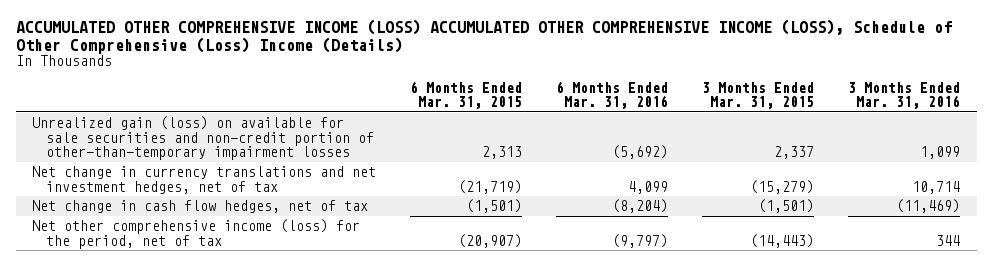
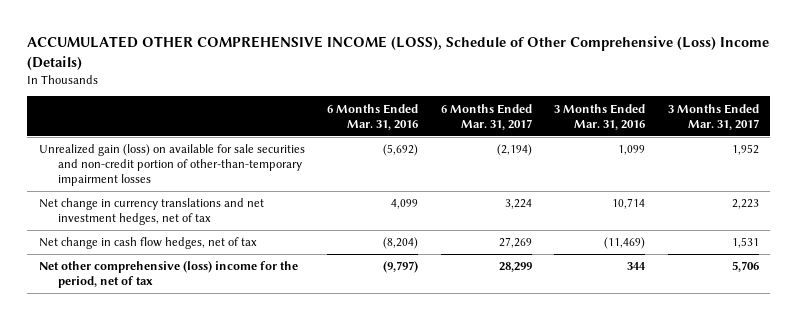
[15,19,952,54] ACCUMULATED OTHER COMPREHENSIVE INCOME (LOSS) ACCUMULATED OTHER COMPREHENSIVE INCOME (LOSS), Schedule of Other Comprehensive (Loss) Income (Details) -> [27,36,770,70] ACCUMULATED OTHER COMPREHENSIVE INCOME (LOSS), Schedule of Other Comprehensive (Loss) Income (Details)
[410,80,523,110] 6 Months Ended Mar. 31, 2015 -> none
[701,81,814,110] 3 Months Ended Mar. 31, 2015 -> none
none -> [440,103,532,130] 6 Months Ended Mar. 31, 2017
none -> [667,103,759,130] 3 Months Ended Mar. 31, 2017
[32,219,361,249] Net other comprehensive income (loss) for the period, net of tax -> [38,261,298,289] Net other comprehensive (loss) income for the period, net of tax

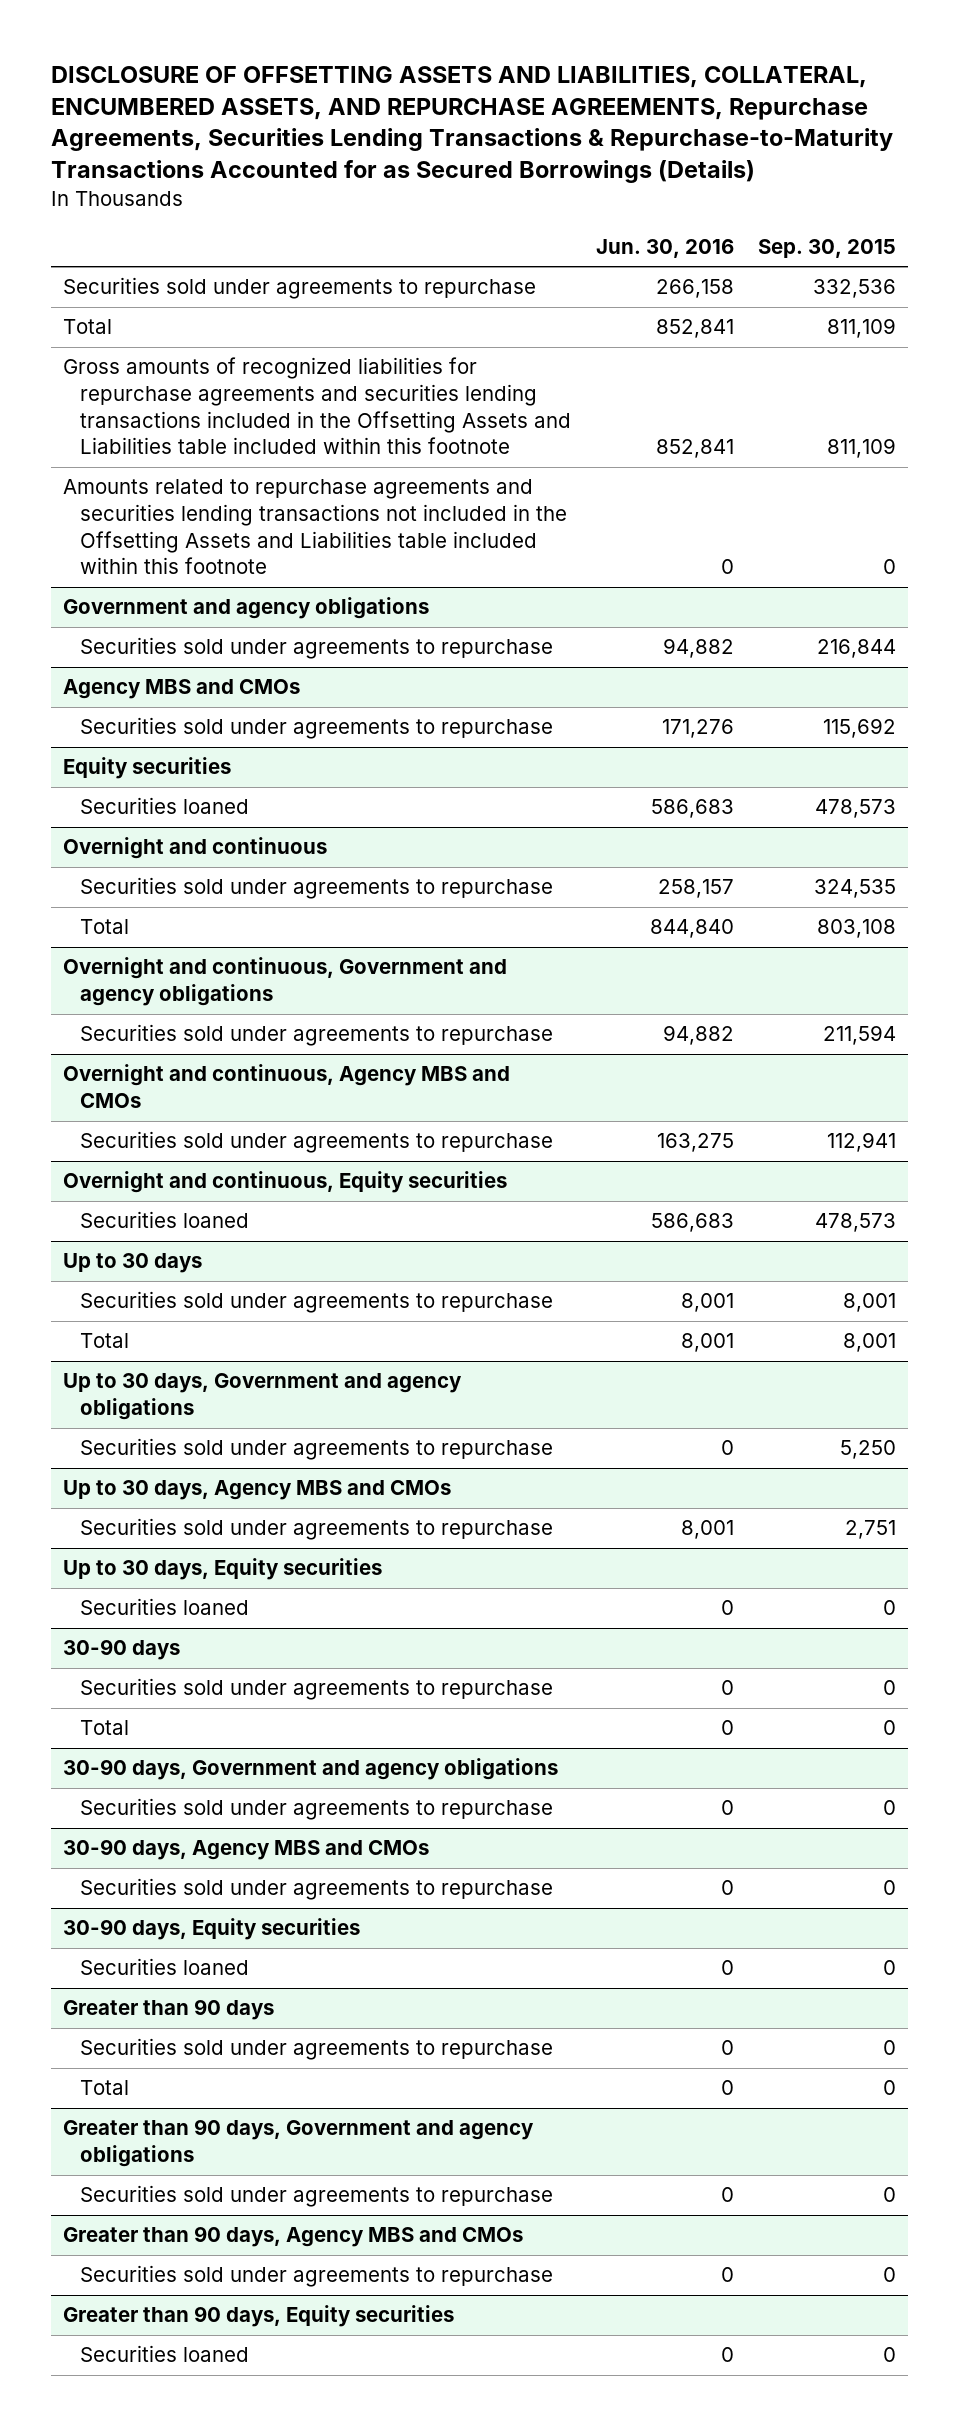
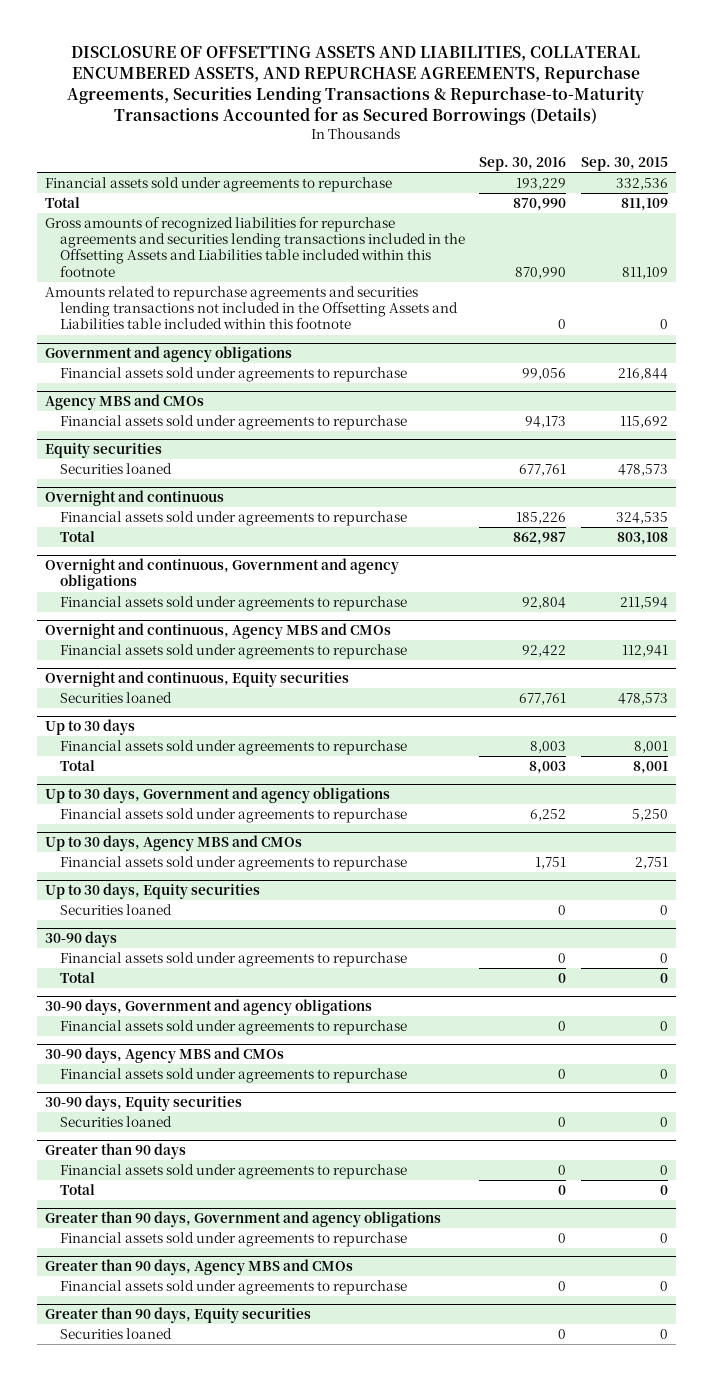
[50,65,893,184] DISCLOSURE OF OFFSETTING ASSETS AND LIABILITIES, COLLATERAL, ENCUMBERED ASSETS, AND REPURCHASE AGREEMENTS, Repurchase Agreements, Securities Lending Transactions & Repurchase-to-Maturity Transactions Accounted for as Secured Borrowings (Details) -> [67,46,645,125] DISCLOSURE OF OFFSETTING ASSETS AND LIABILITIES, COLLATERAL ENCUMBERED ASSETS, AND REPURCHASE AGREEMENTS, Repurchase Agreements, Securities Lending Transactions & Repurchase-to-Maturity Transactions Accounted for as Secured Borrowings (Details)
[595,238,734,258] Jun. 30, 2016 -> none
none -> [479,157,567,172] Sep. 30, 2016
[63,277,537,300] Securities sold under agreements to repurchase -> [44,176,392,192] Financial assets sold under agreements to repurchase
[80,637,554,660] Securities sold under agreements to repurchase -> [59,366,407,382] Financial assets sold under agreements to repurchase
[80,717,554,740] Securities sold under agreements to repurchase -> [59,414,407,430] Financial assets sold under agreements to repurchase
[80,877,554,900] Securities sold under agreements to repurchase -> [59,510,407,526] Financial assets sold under agreements to repurchase
[80,1024,554,1047] Securities sold under agreements to repurchase -> [59,595,407,611] Financial assets sold under agreements to repurchase
[80,1131,554,1154] Securities sold under agreements to repurchase -> [59,643,407,659] Financial assets sold under agreements to repurchase
[80,1291,554,1314] Securities sold under agreements to repurchase -> [59,739,407,755] Financial assets sold under agreements to repurchase
[80,1438,554,1461] Securities sold under agreements to repurchase -> [59,807,407,823] Financial assets sold under agreements to repurchase
[80,1518,554,1541] Securities sold under agreements to repurchase -> [59,855,407,871] Financial assets sold under agreements to repurchase
[80,1678,554,1701] Securities sold under agreements to repurchase -> [59,951,407,967] Financial assets sold under agreements to repurchase
[80,1798,554,1821] Securities sold under agreements to repurchase -> [59,1019,407,1035] Financial assets sold under agreements to repurchase
[80,1878,554,1901] Securities sold under agreements to repurchase -> [59,1067,407,1083] Financial assets sold under agreements to repurchase
[80,2038,554,2061] Securities sold under agreements to repurchase -> [59,1163,407,1179] Financial assets sold under agreements to repurchase
[80,2185,554,2208] Securities sold under agreements to repurchase -> [59,1231,407,1247] Financial assets sold under agreements to repurchase
[80,2265,554,2288] Securities sold under agreements to repurchase -> [59,1279,407,1295] Financial assets sold under agreements to repurchase

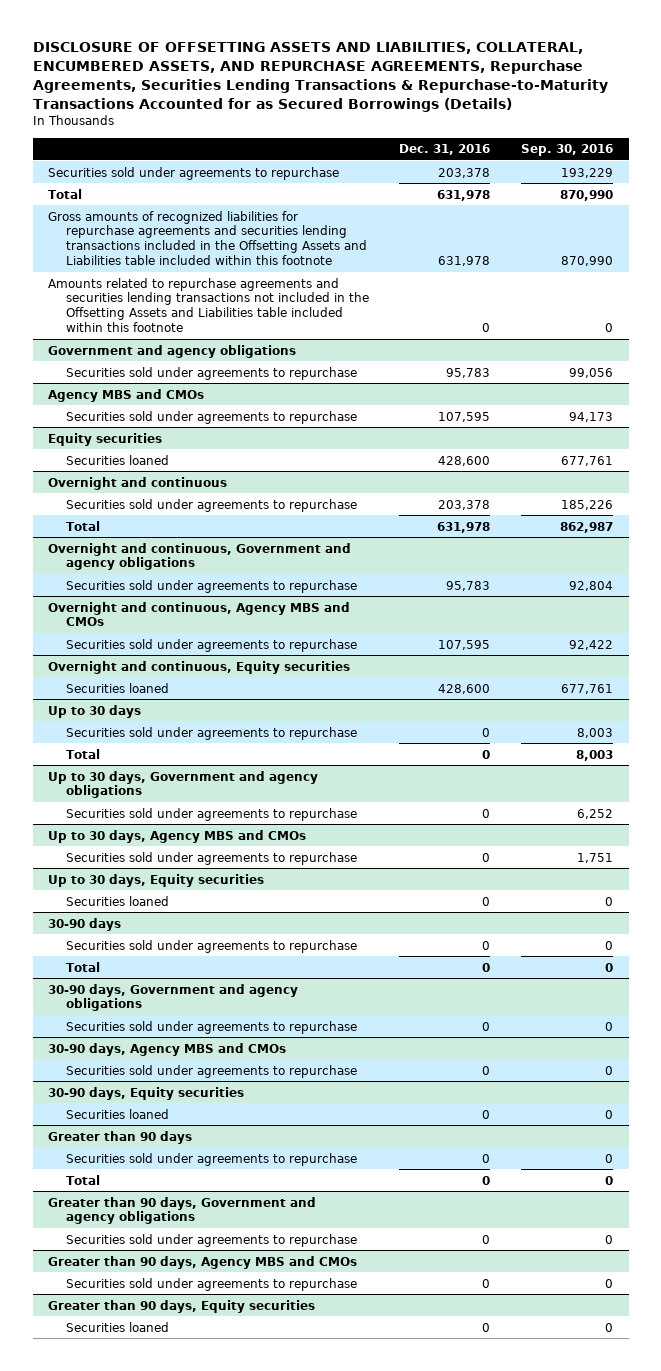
[67,46,645,125] DISCLOSURE OF OFFSETTING ASSETS AND LIABILITIES, COLLATERAL ENCUMBERED ASSETS, AND REPURCHASE AGREEMENTS, Repurchase Agreements, Securities Lending Transactions & Repurchase-to-Maturity Transactions Accounted for as Secured Borrowings (Details) -> [32,41,608,112] DISCLOSURE OF OFFSETTING ASSETS AND LIABILITIES, COLLATERAL, ENCUMBERED ASSETS, AND REPURCHASE AGREEMENTS, Repurchase Agreements, Securities Lending Transactions & Repurchase-to-Maturity Transactions Accounted for as Secured Borrowings (Details)
[581,157,669,172] Sep. 30, 2015 -> none
none -> [399,144,491,156] Dec. 31, 2016
[44,176,392,192] Financial assets sold under agreements to repurchase -> [48,166,340,180] Securities sold under agreements to repurchase
[59,366,407,382] Financial assets sold under agreements to repurchase -> [65,366,357,380] Securities sold under agreements to repurchase
[59,414,407,430] Financial assets sold under agreements to repurchase -> [65,410,357,424] Securities sold under agreements to repurchase
[59,510,407,526] Financial assets sold under agreements to repurchase -> [65,498,357,512] Securities sold under agreements to repurchase
[59,595,407,611] Financial assets sold under agreements to repurchase -> [65,579,357,593] Securities sold under agreements to repurchase
[59,643,407,659] Financial assets sold under agreements to repurchase -> [65,638,357,652] Securities sold under agreements to repurchase
[59,739,407,755] Financial assets sold under agreements to repurchase -> [65,726,357,740] Securities sold under agreements to repurchase
[59,807,407,823] Financial assets sold under agreements to repurchase -> [65,807,357,821] Securities sold under agreements to repurchase
[59,855,407,871] Financial assets sold under agreements to repurchase -> [65,851,357,865] Securities sold under agreements to repurchase
[59,951,407,967] Financial assets sold under agreements to repurchase -> [65,939,357,953] Securities sold under agreements to repurchase
[59,1019,407,1035] Financial assets sold under agreements to repurchase -> [65,1020,357,1034] Securities sold under agreements to repurchase
[59,1067,407,1083] Financial assets sold under agreements to repurchase -> [65,1064,357,1078] Securities sold under agreements to repurchase
[59,1163,407,1179] Financial assets sold under agreements to repurchase -> [65,1152,357,1166] Securities sold under agreements to repurchase
[59,1231,407,1247] Financial assets sold under agreements to repurchase -> [65,1233,357,1247] Securities sold under agreements to repurchase
[59,1279,407,1295] Financial assets sold under agreements to repurchase -> [65,1277,357,1291] Securities sold under agreements to repurchase

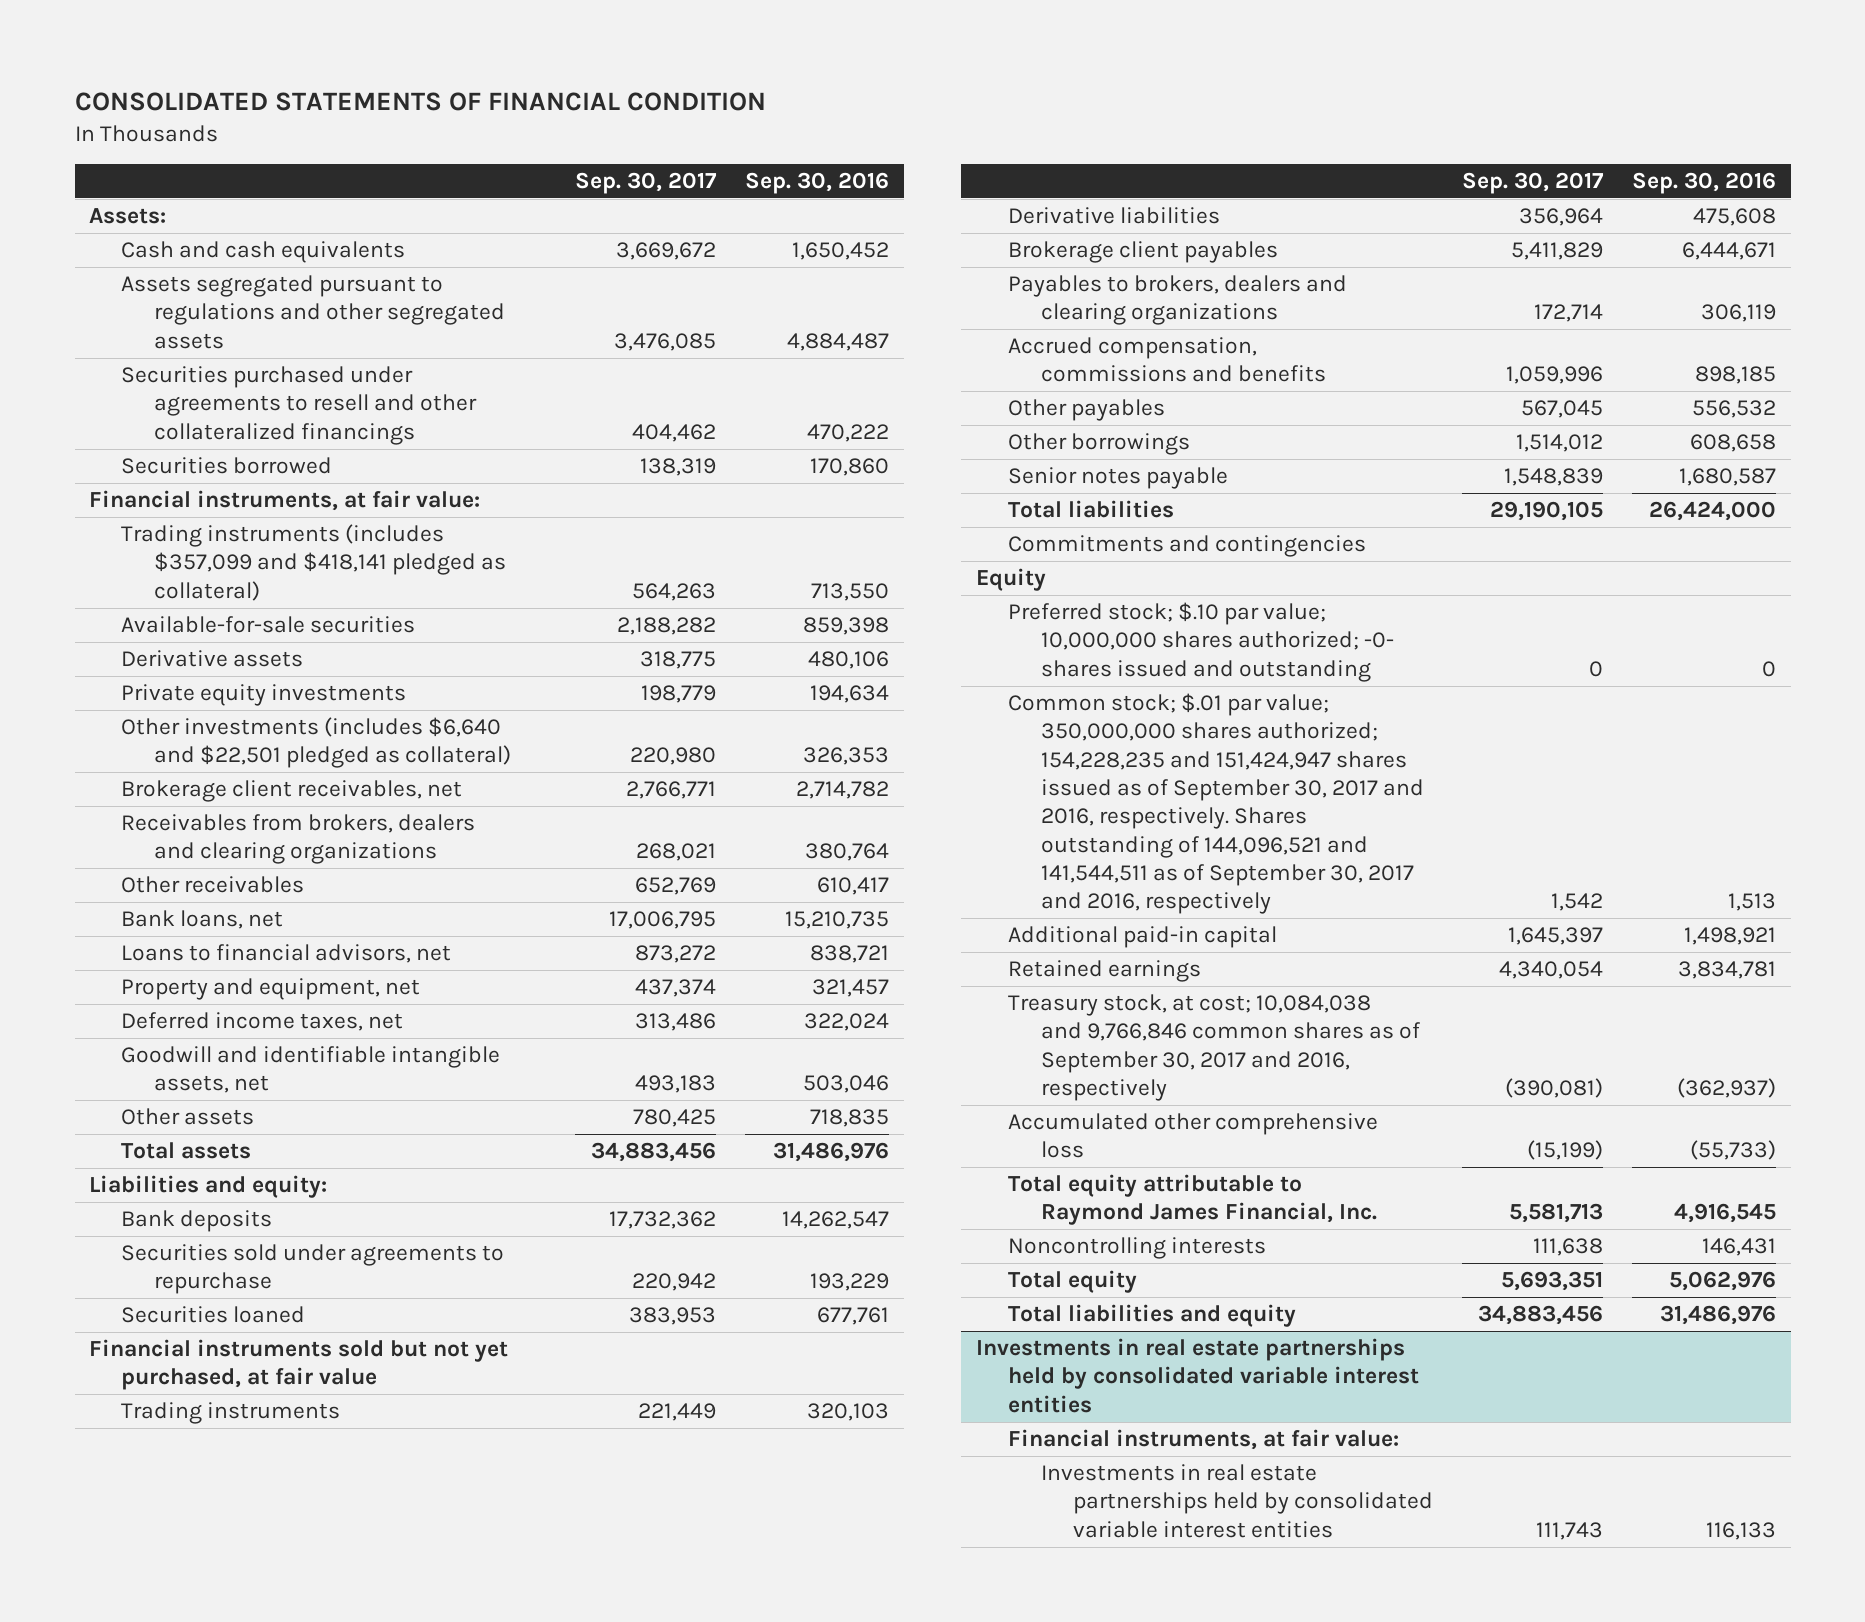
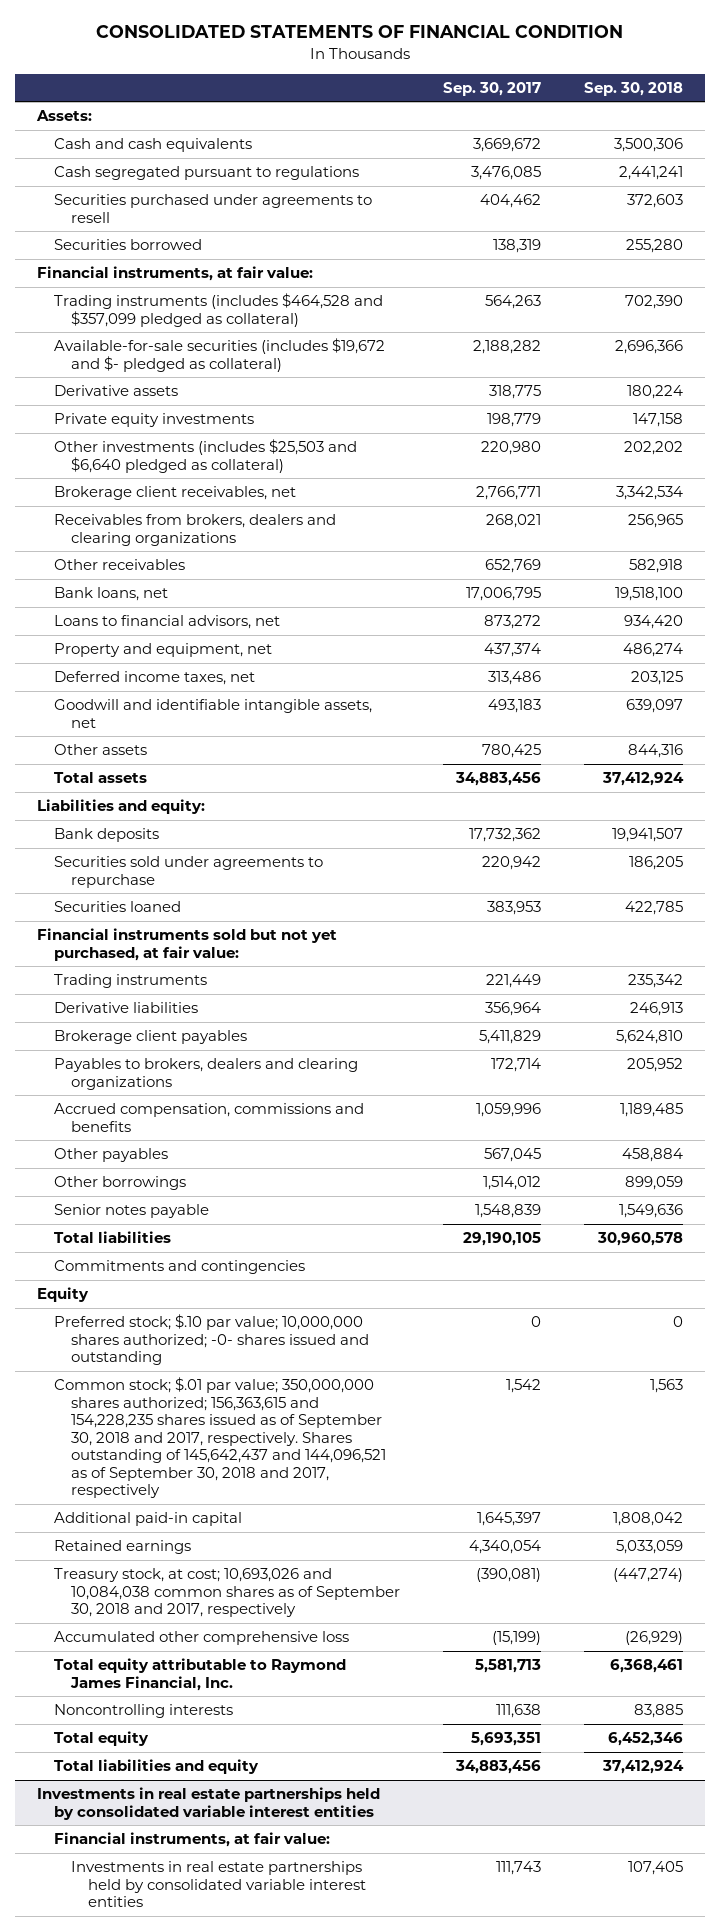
[745,172,890,195] Sep. 30, 2016 -> none
none -> [584,81,684,96] Sep. 30, 2018
[121,275,505,349] Assets segregated pursuant to regulations and other segregated assets -> [53,166,359,181] Cash segregated pursuant to regulations
[121,366,477,445] Securities purchased under agreements to resell and other collateralized financings -> [53,194,372,223] Securities purchased under agreements to resell
[121,524,506,601] Trading instruments (includes $357,099 and $418,141 pledged as collateral) -> [53,293,383,327] Trading instruments (includes $464,528 and $357,099 pledged as collateral)
[121,616,416,634] Available-for-sale securities -> [53,338,385,372] Available-for-sale securities (includes $19,672 and $- pledged as collateral)
[121,717,511,769] Other investments (includes $6,640 and $22,501 pledged as collateral) -> [53,439,357,473] Other investments (includes $25,503 and $6,640 pledged as collateral)
[89,1339,509,1391] Financial instruments sold but not yet purchased, at fair value -> [36,928,337,961] Financial instruments sold but not yet purchased, at fair value:
[1008,693,1424,915] Common stock; $.01 par value; 350,000,000 shares authorized; 154,228,235 and 151,424,947 shares issued as of September 30, 2017 and 2016, respectively. Shares outstanding of 144,096,521 and 141,544,511 as of September 30, 2017 and 2016, respectively -> [53,1377,387,1499] Common stock; $.01 par value; 350,000,000 shares authorized; 156,363,615 and 154,228,235 shares issued as of September 30, 2018 and 2017, respectively. Shares outstanding of 145,642,437 and 144,096,521 as of September 30, 2018 and 2017, respectively
[1008,994,1420,1102] Treasury stock, at cost; 10,084,038 and 9,766,846 common shares as of September 30, 2017 and 2016, respectively -> [53,1568,401,1618] Treasury stock, at cost; 10,693,026 and 10,084,038 common shares as of September 30, 2018 and 2017, respectively

